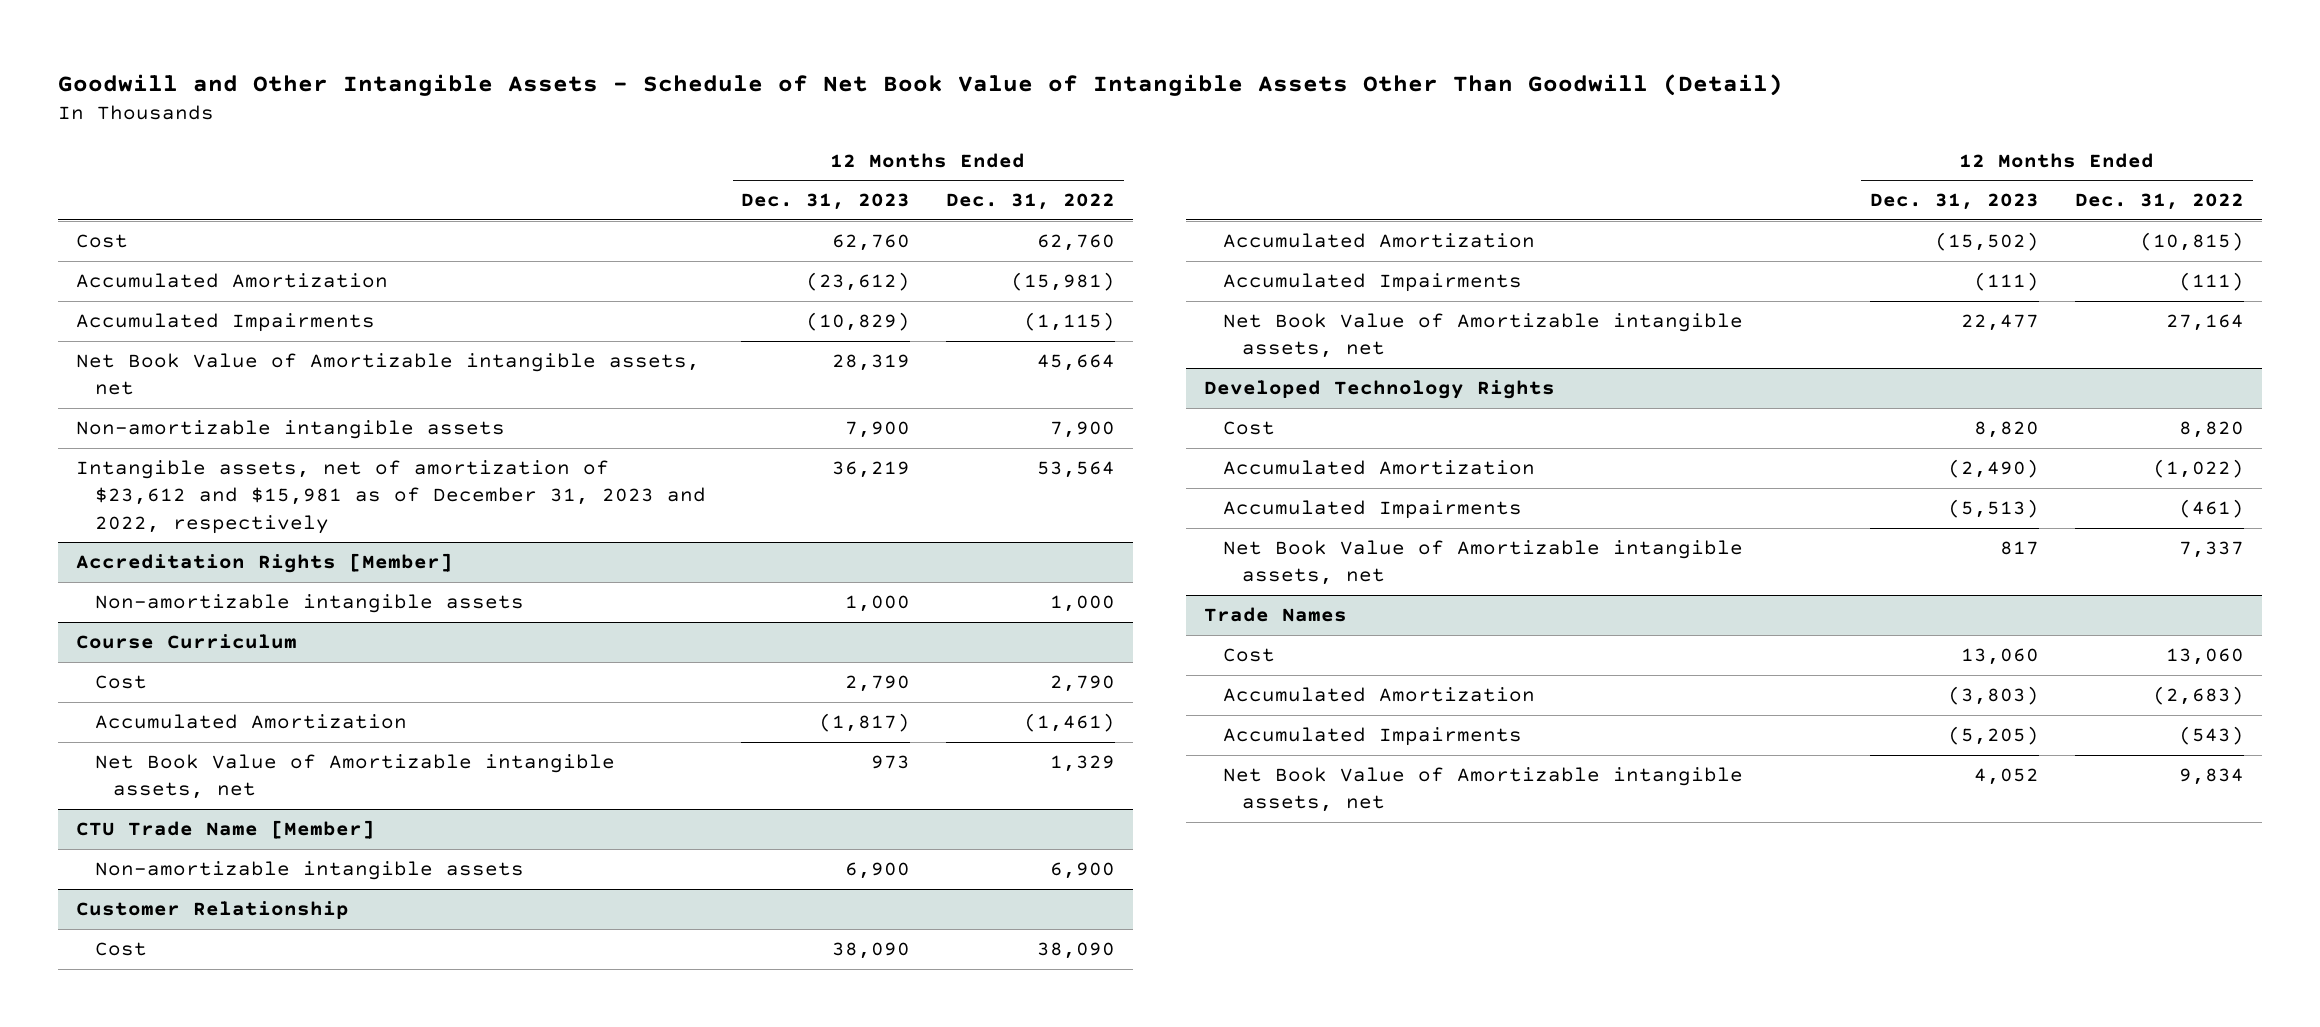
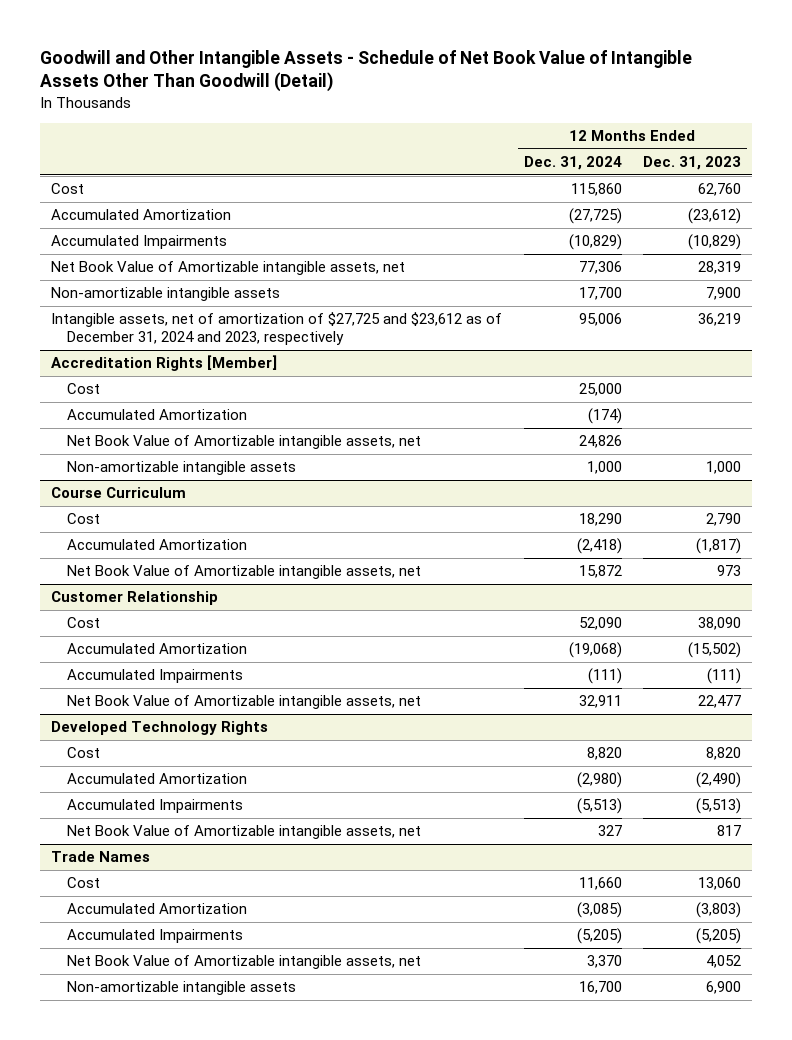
[946,193,1116,211] Dec. 31, 2022 -> none
none -> [523,155,622,170] Dec. 31, 2024
[75,460,706,534] Intangible assets, net of amortization of $23,612 and $15,981 as of December 31, 2023 and 2022, respectively -> [51,312,503,346] Intangible assets, net of amortization of $27,725 and $23,612 as of December 31, 2024 and 2023, respectively
none -> [67,383,101,395] Cost
none -> [67,409,248,421] Accumulated Amortization
none -> [67,435,422,450] Net Book Value of Amortizable intangible assets, net
[75,820,375,840] CTU Trade Name [Member] -> none
[94,861,524,881] Non-amortizable intangible assets -> none
none -> [67,981,297,996] Non-amortizable intangible assets

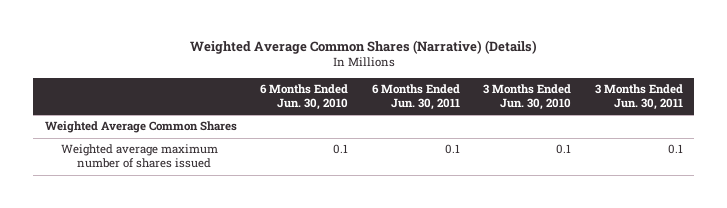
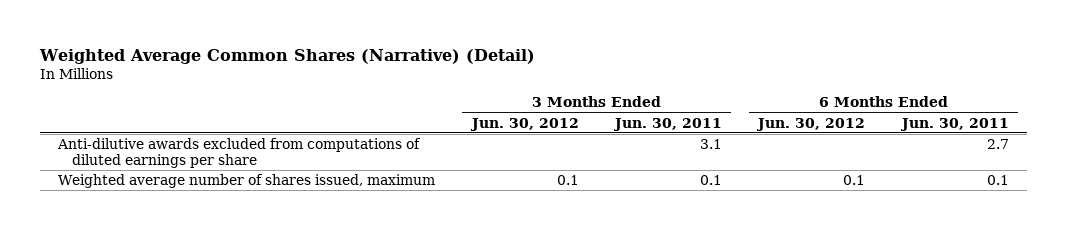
[189,39,537,54] Weighted Average Common Shares (Narrative) (Details) -> [39,48,536,64] Weighted Average Common Shares (Narrative) (Detail)
[260,84,349,111] 6 Months Ended Jun. 30, 2010 -> none
[483,84,572,111] 3 Months Ended Jun. 30, 2010 -> none
none -> [469,117,579,131] Jun. 30, 2012
none -> [756,117,866,131] Jun. 30, 2012
[44,121,237,134] Weighted Average Common Shares -> none
none -> [57,138,422,168] Anti-dilutive awards excluded from computations of diluted earnings per share
[60,144,218,169] Weighted average maximum number of shares issued -> [58,174,436,189] Weighted average number of shares issued, maximum

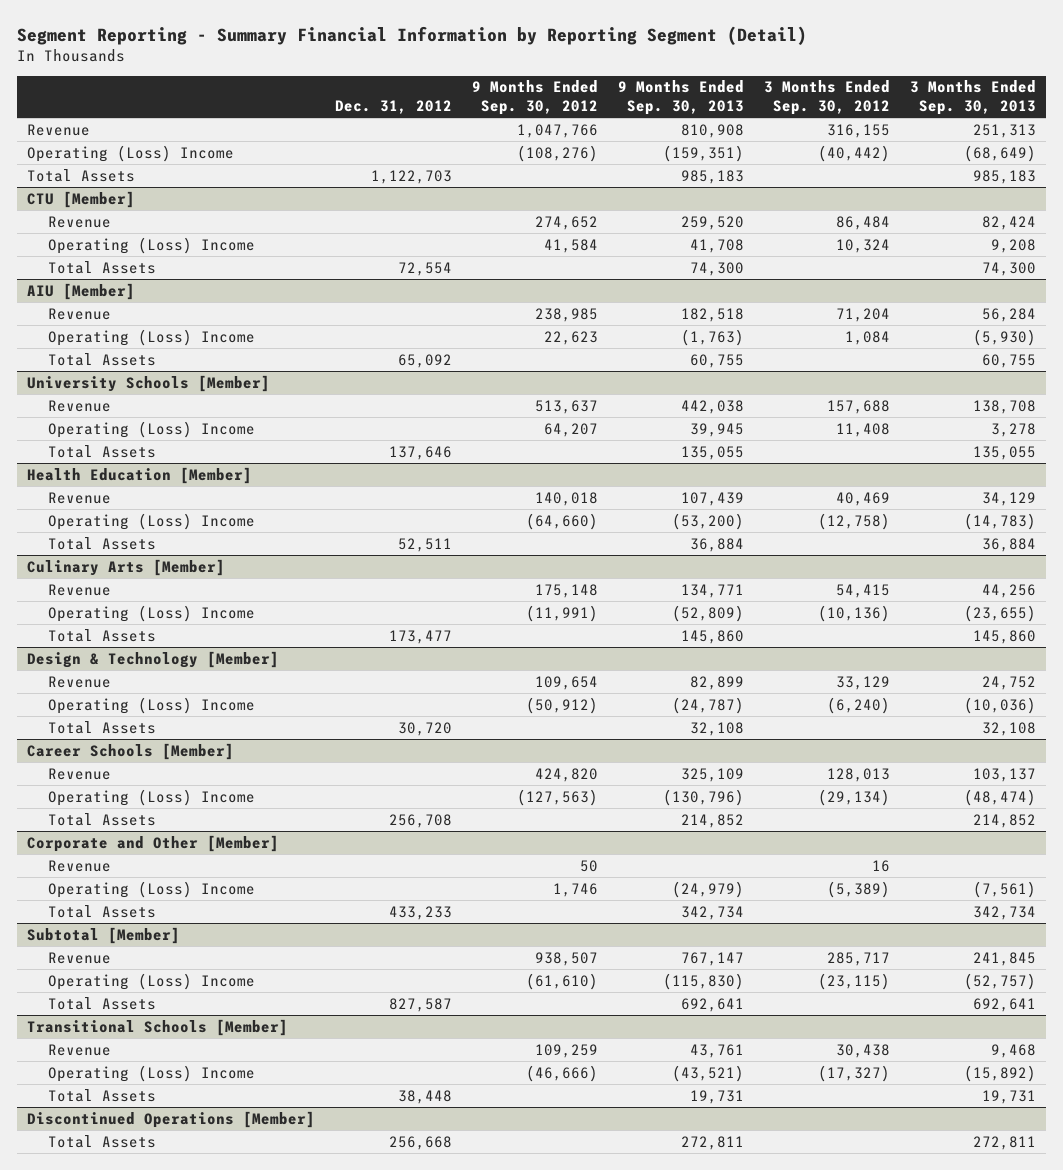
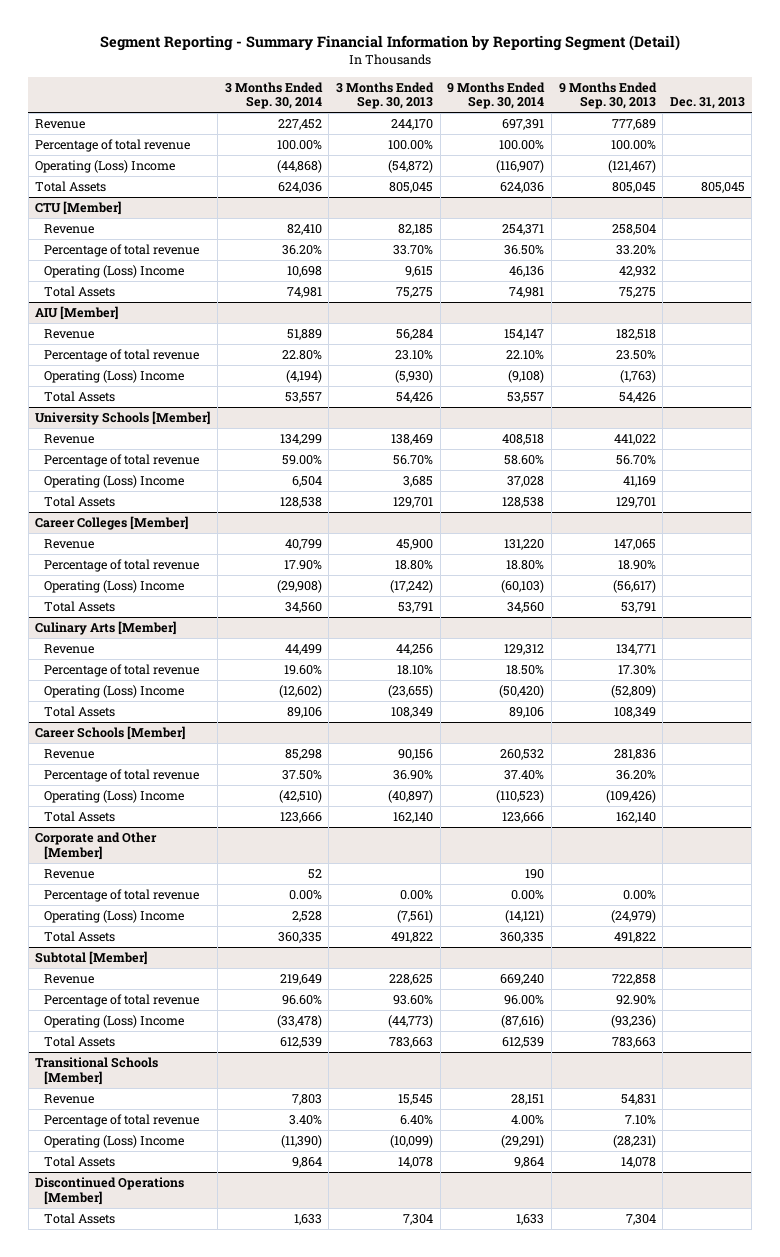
[335,99,453,114] Dec. 31, 2012 -> none
[472,80,599,115] 9 Months Ended Sep. 30, 2012 -> none
[763,80,890,115] 3 Months Ended Sep. 30, 2012 -> none
none -> [224,81,323,110] 3 Months Ended Sep. 30, 2014
none -> [447,81,546,110] 9 Months Ended Sep. 30, 2014
none -> [669,97,745,110] Dec. 31, 2013
[680,123,744,138] 810,908 -> [611,118,656,130] 777,689
[972,123,1036,138] 251,313 -> [390,118,433,130] 244,170
none -> [35,138,191,152] Percentage of total revenue
[662,144,744,162] (159,351) -> [607,159,656,173] (121,467)
[963,144,1036,162] (68,649) -> [387,159,433,173] (54,872)
[680,169,744,184] 985,183 -> [611,181,656,193] 805,045
[972,169,1036,184] 985,183 -> [388,181,433,193] 805,045
[680,215,744,230] 259,520 -> [611,223,656,235] 258,504
[981,215,1036,230] 82,424 -> [397,223,433,235] 82,185
none -> [44,243,200,257] Percentage of total revenue
[689,238,744,253] 41,708 -> [618,265,656,277] 42,932
[990,238,1036,253] 9,208 -> [404,265,433,277] 9,615
[689,261,744,276] 74,300 -> [618,286,656,298] 75,275
[981,261,1036,276] 74,300 -> [395,286,433,298] 75,275
none -> [44,348,200,362] Percentage of total revenue
[689,353,744,368] 60,755 -> [618,391,656,403] 54,426
[981,353,1036,368] 60,755 -> [395,391,433,403] 54,426
[27,466,253,484] Health Education [Member] -> none
[680,399,744,414] 442,038 -> [613,433,656,445] 441,022
[972,399,1036,414] 138,708 -> [390,433,433,445] 138,469
none -> [44,453,200,467] Percentage of total revenue
[689,422,744,437] 39,945 -> [622,475,656,487] 41,169
[990,422,1036,437] 3,278 -> [402,475,433,487] 3,685
[680,445,744,460] 135,055 -> [615,496,656,508] 129,701
[972,445,1036,460] 135,055 -> [392,496,433,508] 129,701
none -> [35,515,189,530] Career Colleges [Member]
[680,491,744,506] 107,439 -> [613,538,656,550] 147,065
[981,491,1036,506] 34,129 -> [395,538,433,550] 45,900
none -> [44,558,200,572] Percentage of total revenue
[671,512,744,530] (53,200) -> [612,579,656,593] (56,617)
[963,512,1036,530] (14,783) -> [389,579,433,593] (17,242)
[689,537,744,552] 36,884 -> [620,601,656,613] 53,791
[981,537,1036,552] 36,884 -> [397,601,433,613] 53,791
none -> [44,663,200,677] Percentage of total revenue
[27,650,280,668] Design & Technology [Member] -> none
[47,675,111,688] Revenue -> none
[47,696,255,714] Operating (Loss) Income -> none
[47,720,156,734] Total Assets -> none
[680,629,744,644] 145,860 -> [613,706,656,718] 108,349
[972,629,1036,644] 145,860 -> [390,706,433,718] 108,349
[680,767,744,782] 325,109 -> [613,748,656,760] 281,836
[972,767,1036,782] 103,137 -> [397,748,433,760] 90,156
none -> [44,768,200,782] Percentage of total revenue
[662,788,744,806] (130,796) -> [605,789,656,803] (109,426)
[963,788,1036,806] (48,474) -> [387,789,433,803] (40,897)
[680,813,744,828] 214,852 -> [615,811,656,823] 162,140
[972,813,1036,828] 214,852 -> [392,811,433,823] 162,140
none -> [44,888,200,902] Percentage of total revenue
[680,905,744,920] 342,734 -> [613,931,656,943] 491,822
[972,905,1036,920] 342,734 -> [390,931,433,943] 491,822
[680,951,744,966] 767,147 -> [611,973,656,985] 722,858
[972,951,1036,966] 241,845 -> [388,973,433,985] 228,625
none -> [44,993,200,1007] Percentage of total revenue
[662,972,744,990] (115,830) -> [610,1014,656,1028] (93,236)
[963,972,1036,990] (52,757) -> [387,1014,433,1028] (44,773)
[680,997,744,1012] 692,641 -> [611,1036,656,1048] 783,663
[972,997,1036,1012] 692,641 -> [388,1036,433,1048] 783,663
[689,1043,744,1058] 43,761 -> [620,1093,656,1105] 54,831
[990,1043,1036,1058] 9,468 -> [397,1093,433,1105] 15,545
none -> [44,1113,200,1127] Percentage of total revenue
[671,1064,744,1082] (43,521) -> [612,1134,656,1148] (28,231)
[963,1064,1036,1082] (15,892) -> [389,1134,433,1148] (10,099)
[689,1089,744,1104] 19,731 -> [620,1156,656,1168] 14,078
[981,1089,1036,1104] 19,731 -> [397,1156,433,1168] 14,078
[680,1135,744,1150] 272,811 -> [625,1213,656,1225] 7,304
[972,1135,1036,1150] 272,811 -> [402,1213,433,1225] 7,304

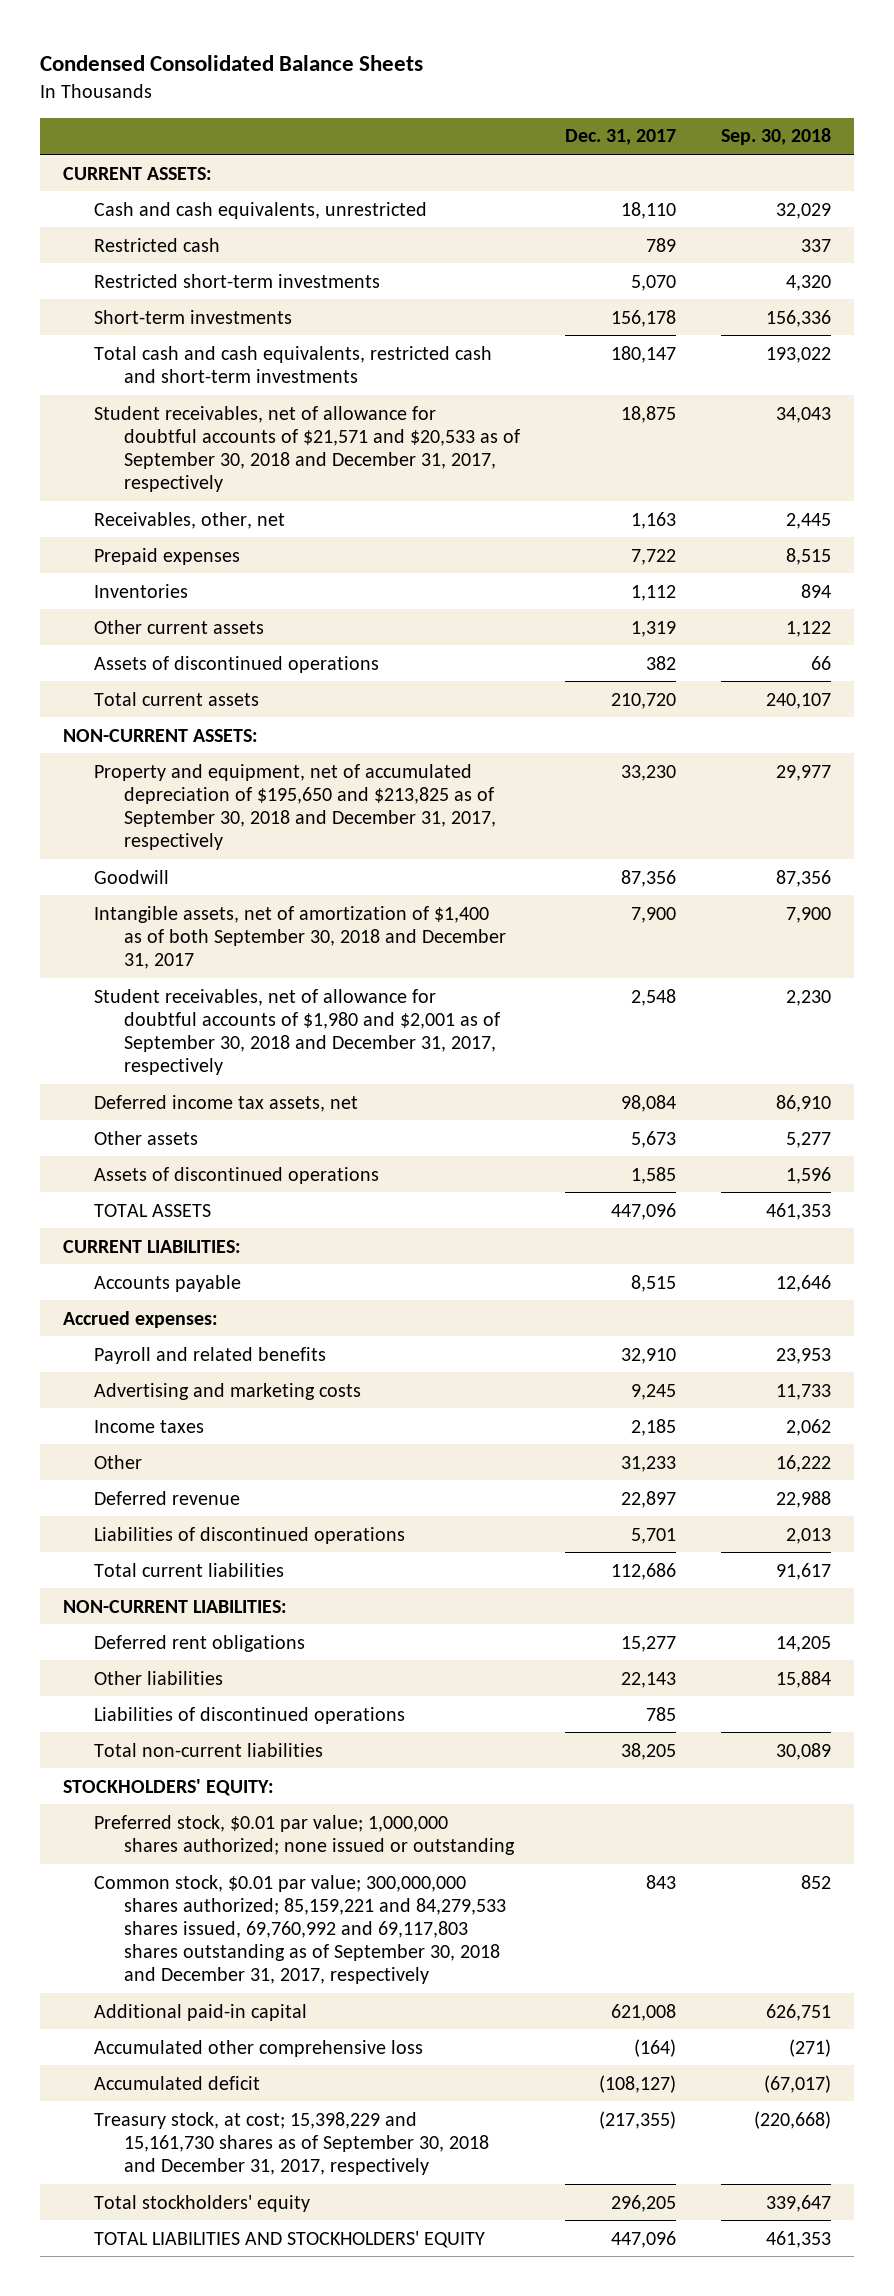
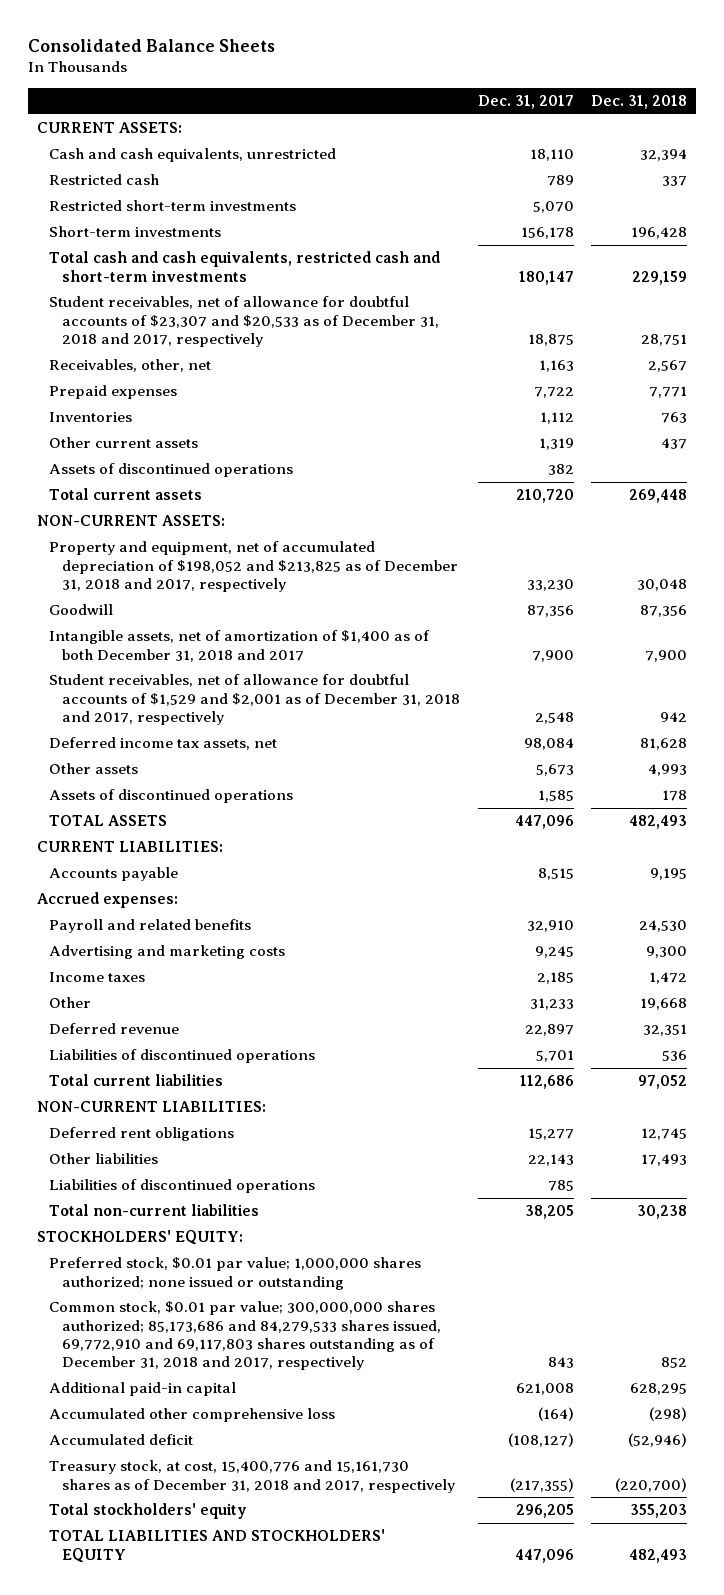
[40,54,424,71] Condensed Consolidated Balance Sheets -> [28,38,276,52] Consolidated Balance Sheets
[721,128,832,146] Sep. 30, 2018 -> none
none -> [591,94,688,109] Dec. 31, 2018
[93,405,521,493] Student receivables, net of allowance for doubtful accounts of $21,571 and $20,533 as of September 30, 2018 and December 31, 2017, respectively -> [49,296,440,347] Student receivables, net of allowance for doubtful accounts of $23,307 and $20,533 as of December 31, 2018 and 2017, respectively
[93,763,497,851] Property and equipment, net of accumulated depreciation of $195,650 and $213,825 as of September 30, 2018 and December 31, 2017, respectively -> [49,541,459,592] Property and equipment, net of accumulated depreciation of $198,052 and $213,825 as of December 31, 2018 and 2017, respectively
[93,905,507,970] Intangible assets, net of amortization of $1,400 as of both September 30, 2018 and December 31, 2017 -> [49,630,431,662] Intangible assets, net of amortization of $1,400 as of both December 31, 2018 and 2017
[93,988,501,1076] Student receivables, net of allowance for doubtful accounts of $1,980 and $2,001 as of September 30, 2018 and December 31, 2017, respectively -> [49,674,461,725] Student receivables, net of allowance for doubtful accounts of $1,529 and $2,001 as of December 31, 2018 and 2017, respectively
[93,1874,507,1985] Common stock, $0.01 par value; 300,000,000 shares authorized; 85,159,221 and 84,279,533 shares issued, 69,760,992 and 69,117,803 shares outstanding as of September 30, 2018 and December 31, 2017, respectively -> [49,1301,442,1371] Common stock, $0.01 par value; 300,000,000 shares authorized; 85,173,686 and 84,279,533 shares issued, 69,772,910 and 69,117,803 shares outstanding as of December 31, 2018 and 2017, respectively
[93,2111,490,2176] Treasury stock, at cost; 15,398,229 and 15,161,730 shares as of September 30, 2018 and December 31, 2017, respectively -> [49,1460,456,1493] Treasury stock, at cost, 15,400,776 and 15,161,730 shares as of December 31, 2018 and 2017, respectively

